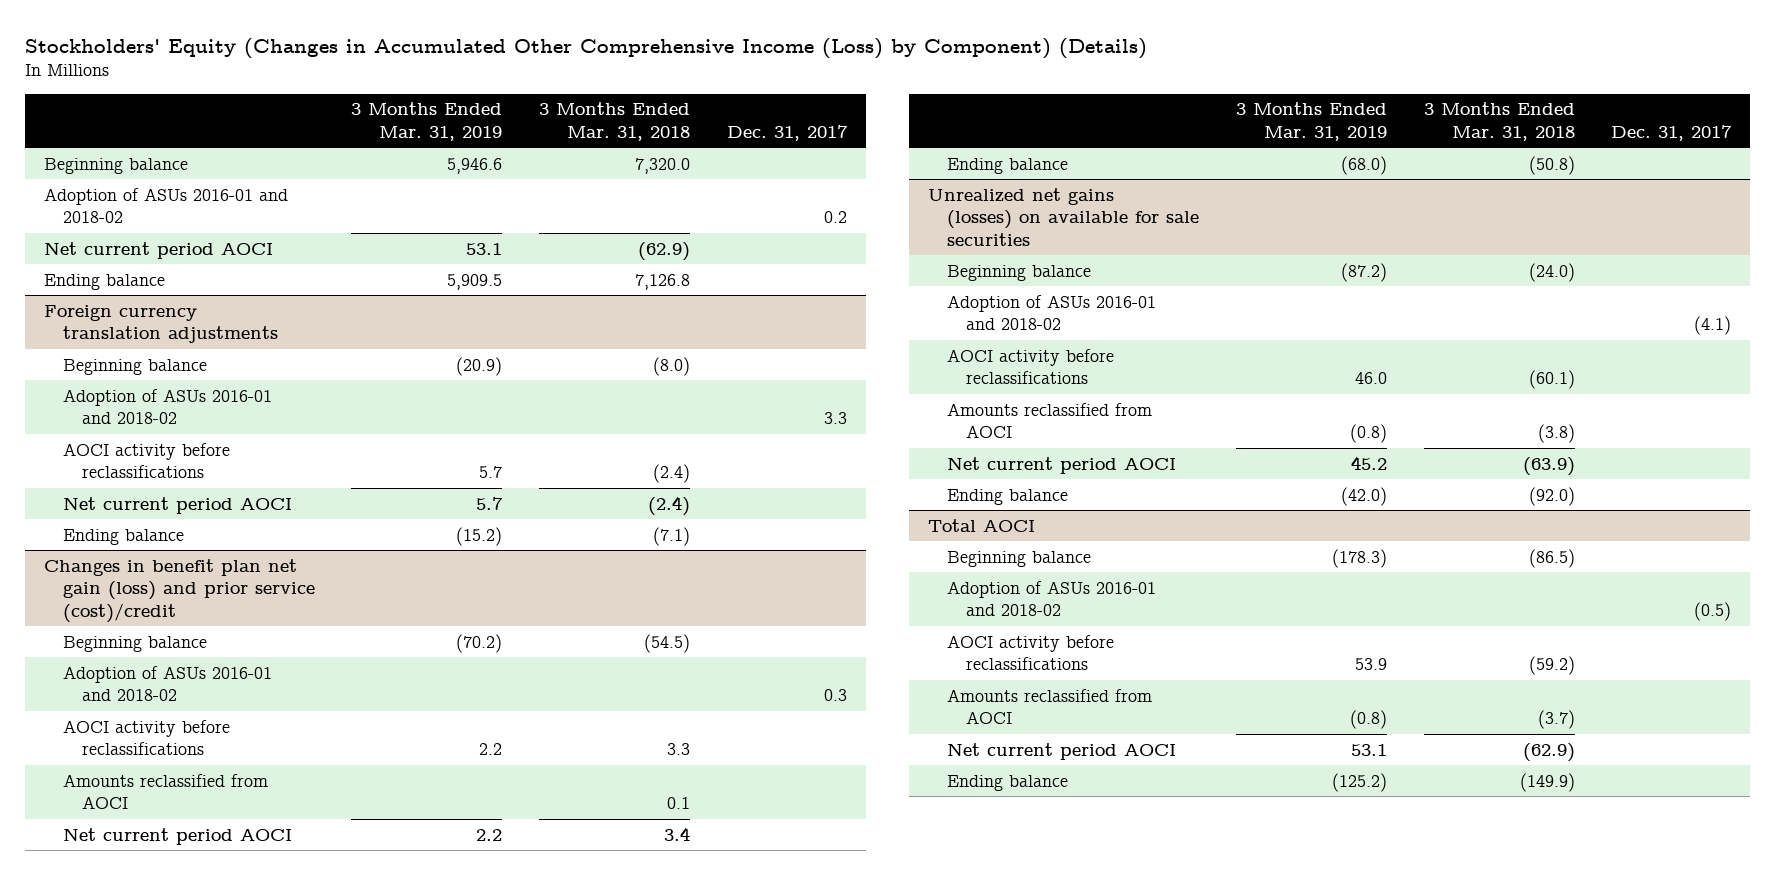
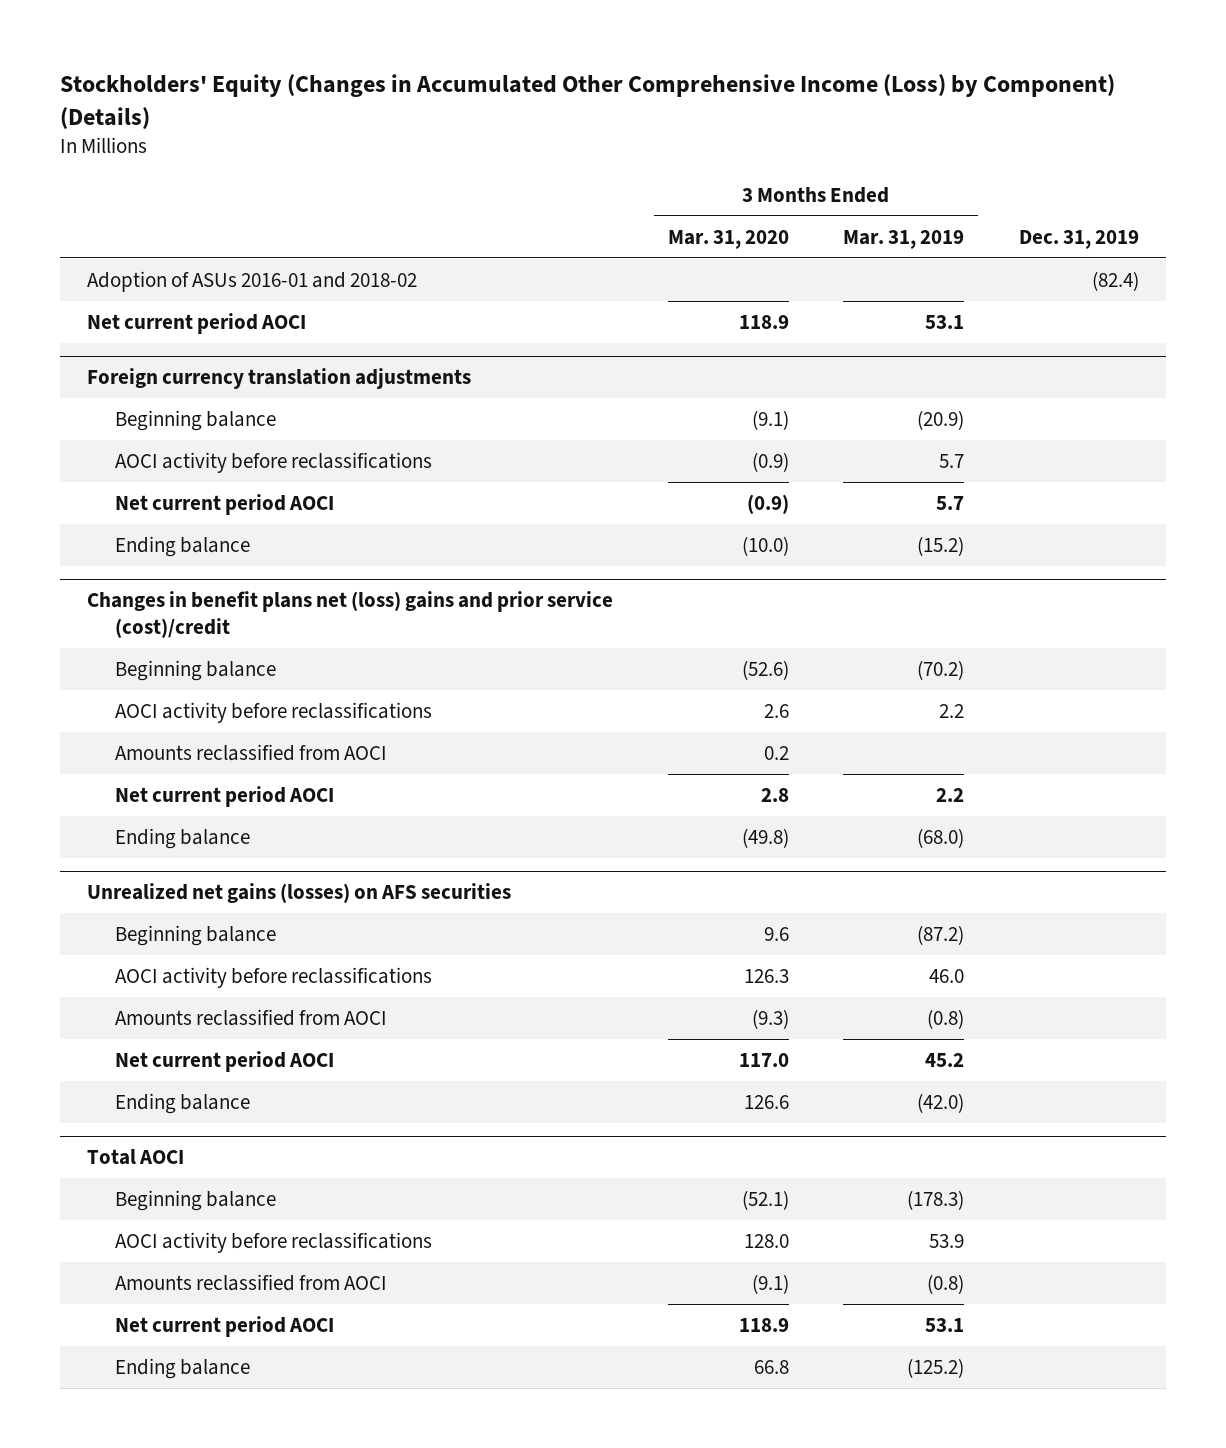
[539,102,691,141] 3 Months Ended Mar. 31, 2018 -> none
[727,124,849,141] Dec. 31, 2017 -> none
none -> [667,229,789,249] Mar. 31, 2020
none -> [1018,229,1139,249] Dec. 31, 2019
[43,157,188,174] Beginning balance -> none
[43,273,165,290] Ending balance -> none
[62,388,272,425] Adoption of ASUs 2016-01 and 2018-02 -> none
[43,558,315,623] Changes in benefit plan net gain (loss) and prior service (cost)/credit -> [86,591,613,638] Changes in benefit plans net (loss) gains and prior service (cost)/credit
[62,665,272,702] Adoption of ASUs 2016-01 and 2018-02 -> none
[927,187,1199,246] Unrealized net gains (losses) on available for sale securities -> [86,883,511,904] Unrealized net gains (losses) on AFS securities
[946,294,1156,331] Adoption of ASUs 2016-01 and 2018-02 -> none
[946,580,1156,617] Adoption of ASUs 2016-01 and 2018-02 -> none

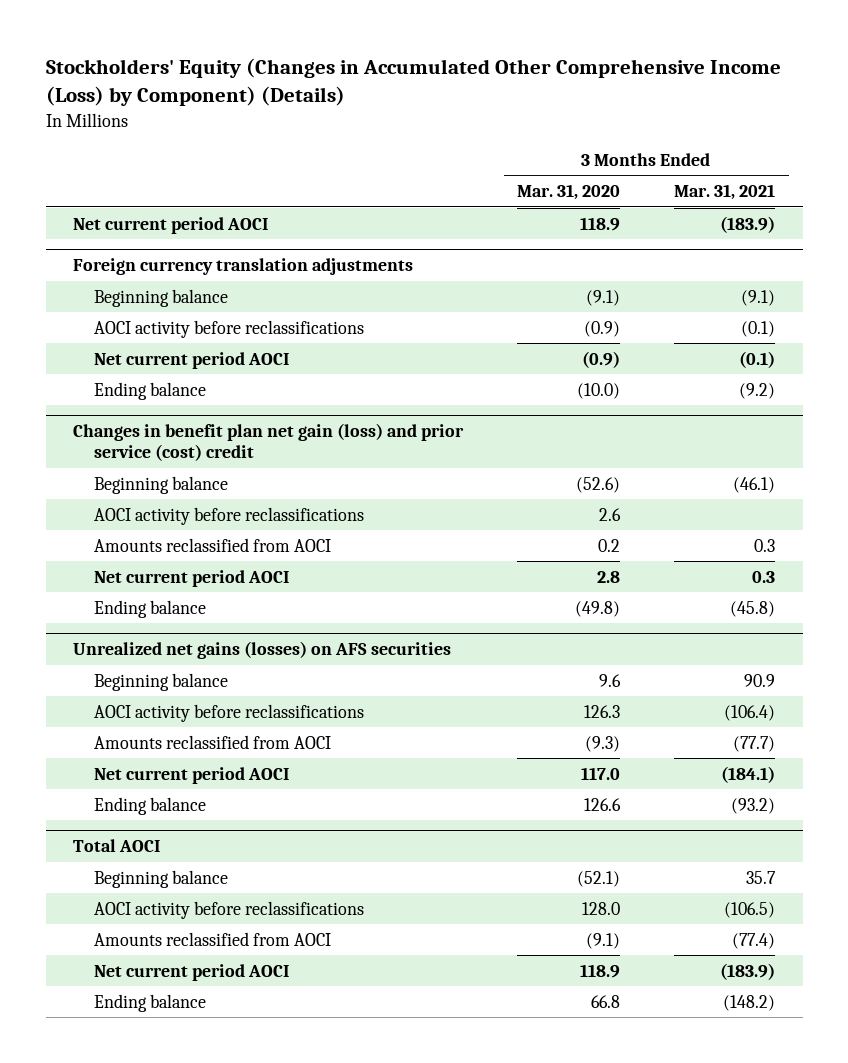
[843,229,965,249] Mar. 31, 2019 -> none
[1018,229,1139,249] Dec. 31, 2019 -> none
none -> [674,184,776,201] Mar. 31, 2021
[86,270,417,292] Adoption of ASUs 2016-01 and 2018-02 -> none
[86,591,613,638] Changes in benefit plans net (loss) gains and prior service (cost)/credit -> [72,423,464,462] Changes in benefit plan net gain (loss) and prior service (cost) credit

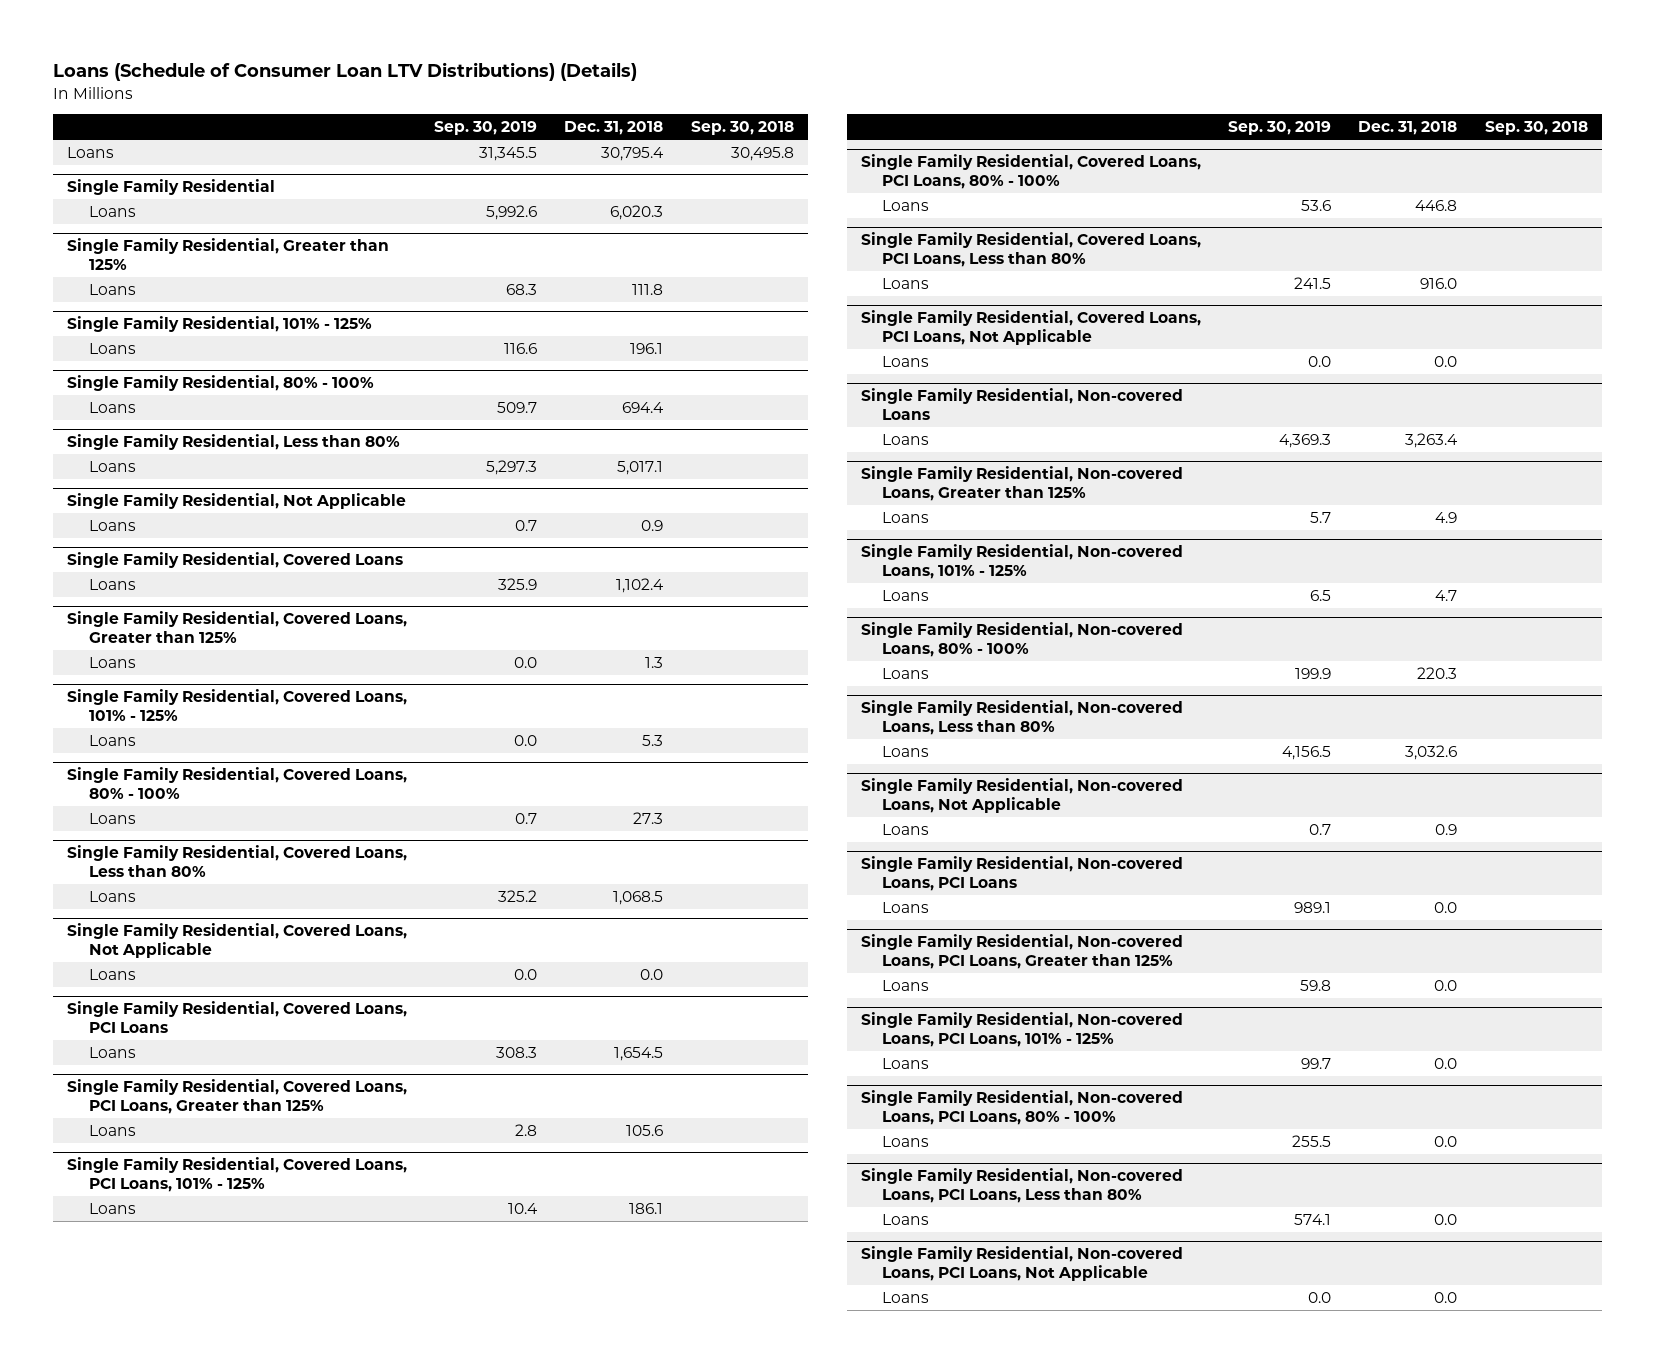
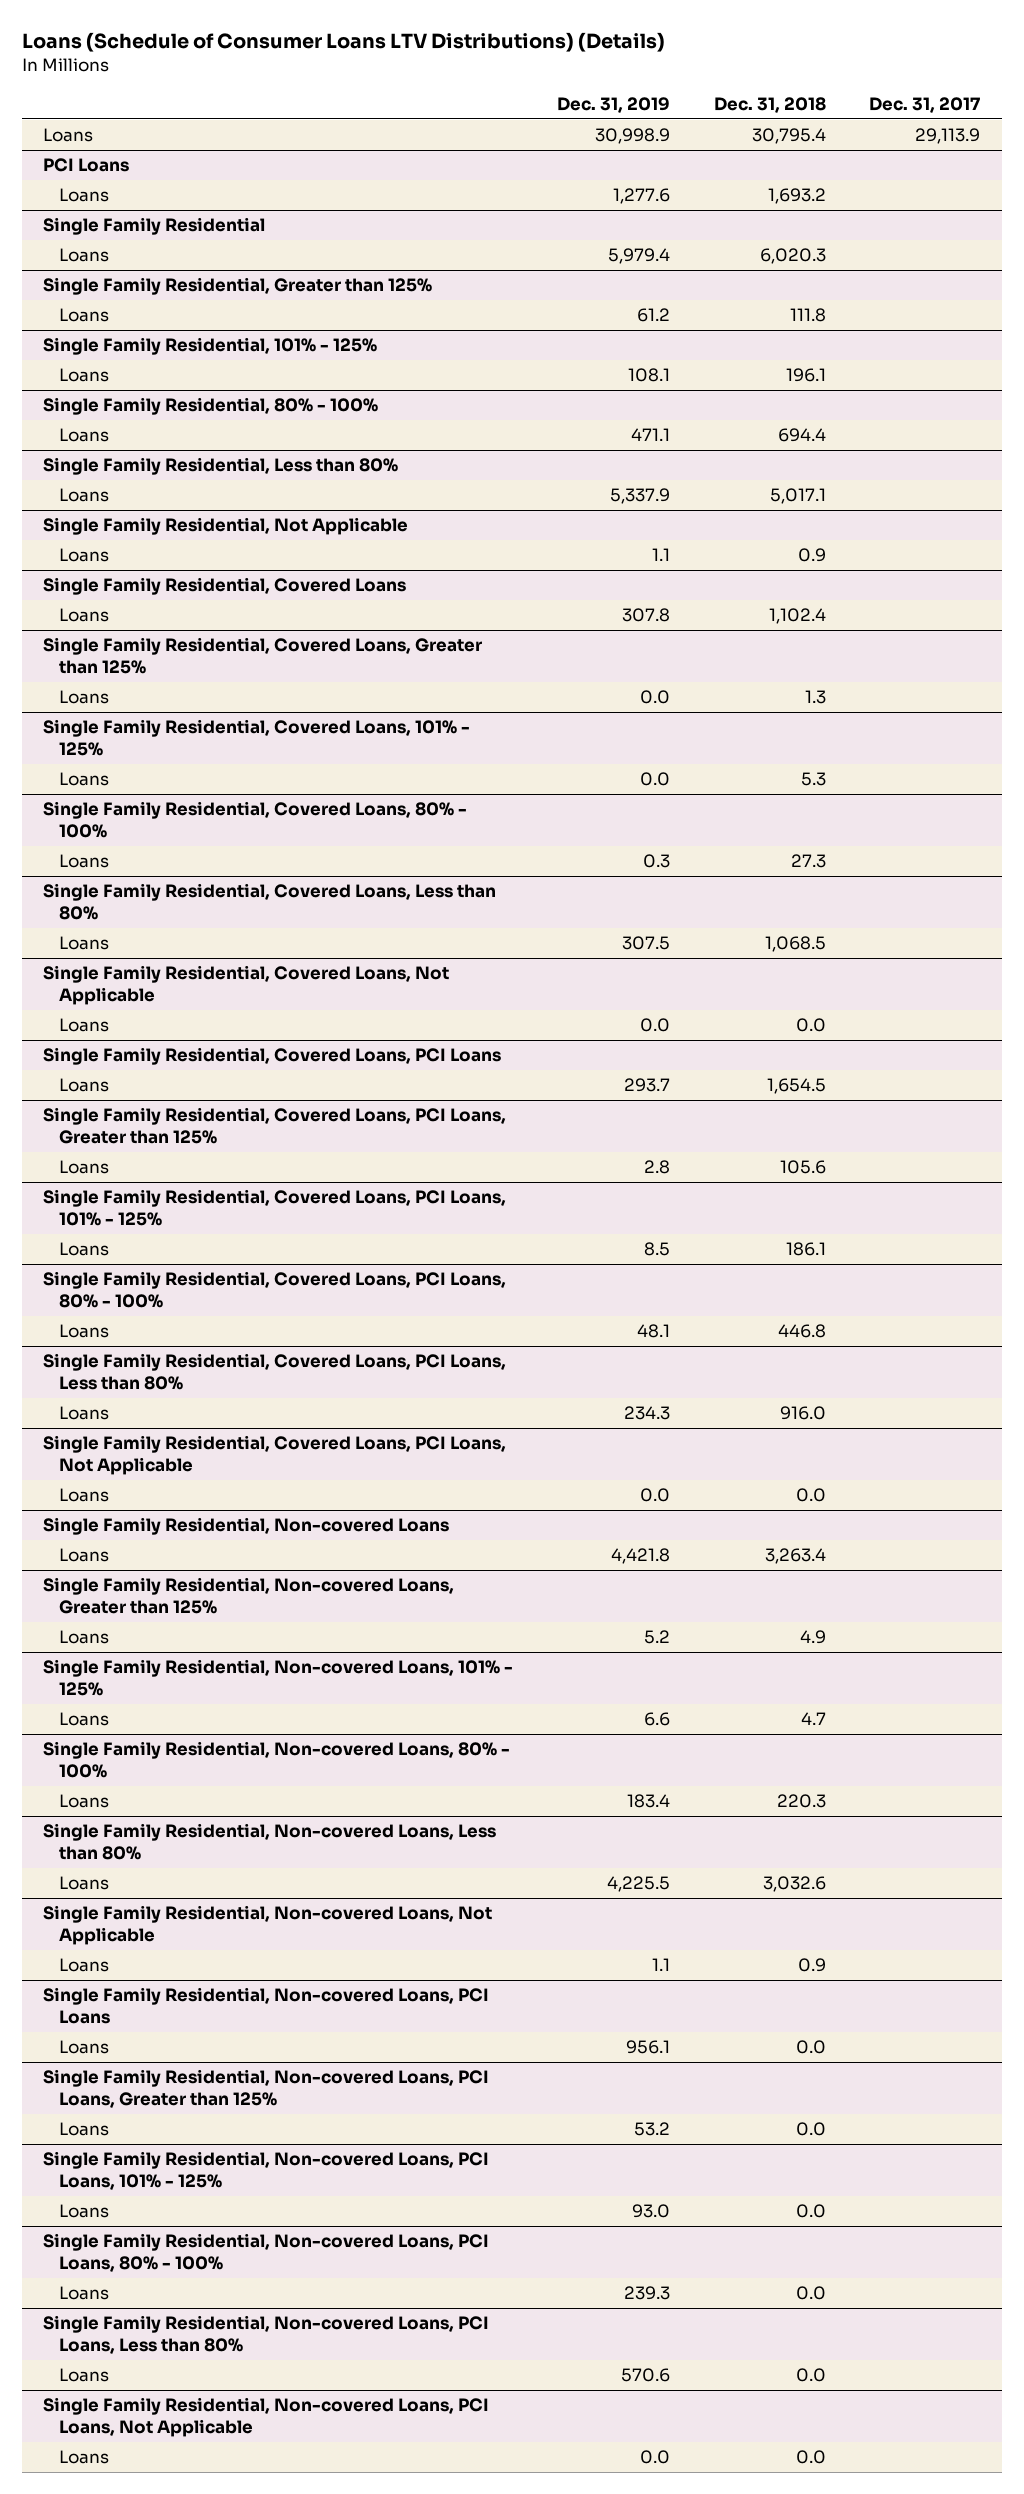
[52,62,637,82] Loans (Schedule of Consumer Loan LTV Distributions) (Details) -> [21,32,665,53] Loans (Schedule of Consumer Loans LTV Distributions) (Details)
[434,121,538,136] Sep. 30, 2019 -> none
[690,121,794,136] Sep. 30, 2018 -> none
none -> [557,96,671,113] Dec. 31, 2019
none -> [869,96,981,113] Dec. 31, 2017
none -> [43,158,130,173] PCI Loans
none -> [58,188,109,203] Loans

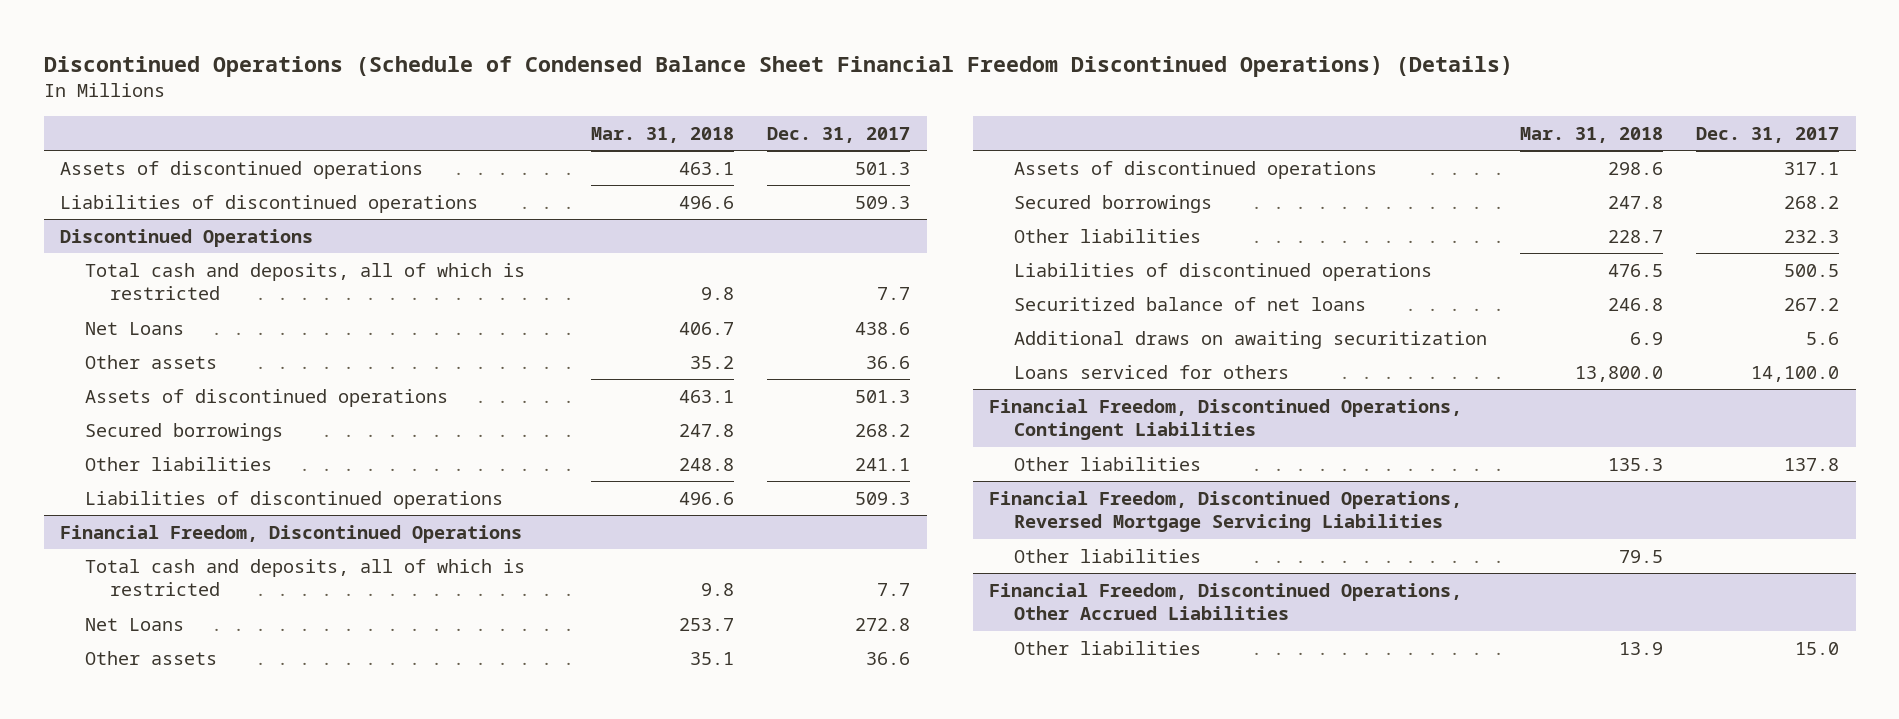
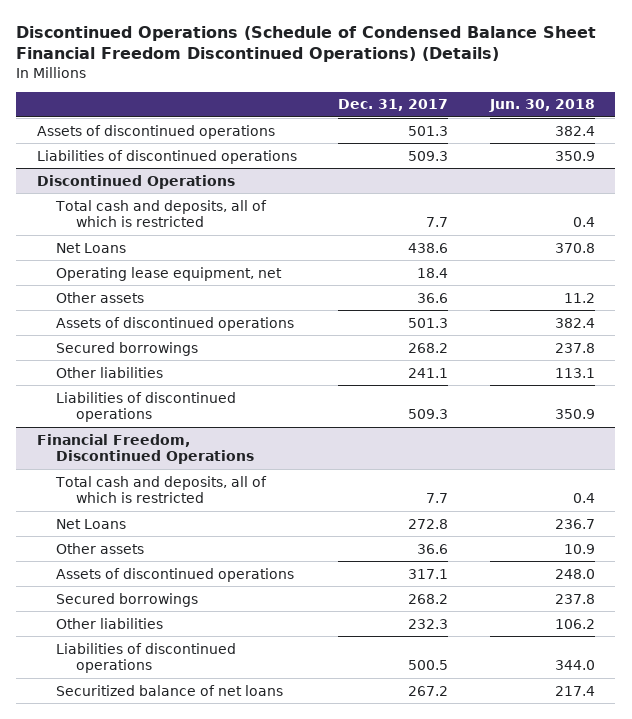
[590,126,734,143] Mar. 31, 2018 -> none
none -> [488,99,595,113] Jun. 30, 2018
none -> [56,266,283,281] Operating lease equipment, net
[1014,330,1488,349] Additional draws on awaiting securitization -> none
[1014,364,1290,379] Loans serviced for others -> none
[989,398,1463,441] Financial Freedom, Discontinued Operations, Contingent Liabilities -> none
[1014,456,1202,471] Other liabilities -> none
[989,490,1463,533] Financial Freedom, Discontinued Operations, Reversed Mortgage Servicing Liabilities -> none
[1014,548,1202,563] Other liabilities -> none
[989,582,1463,621] Financial Freedom, Discontinued Operations, Other Accrued Liabilities -> none
[1014,640,1202,655] Other liabilities -> none

